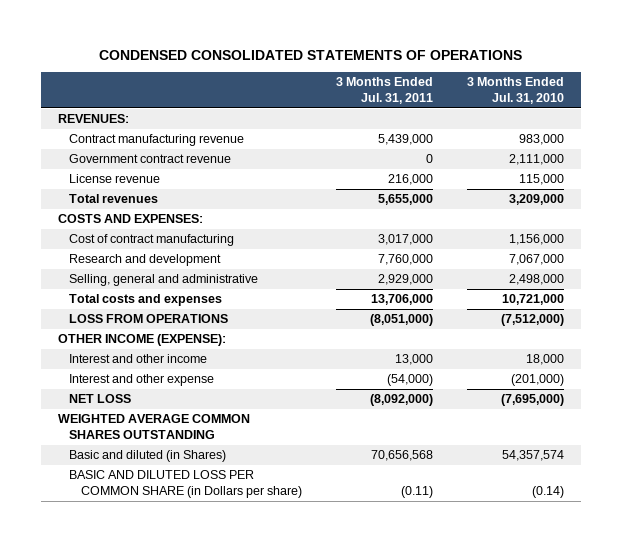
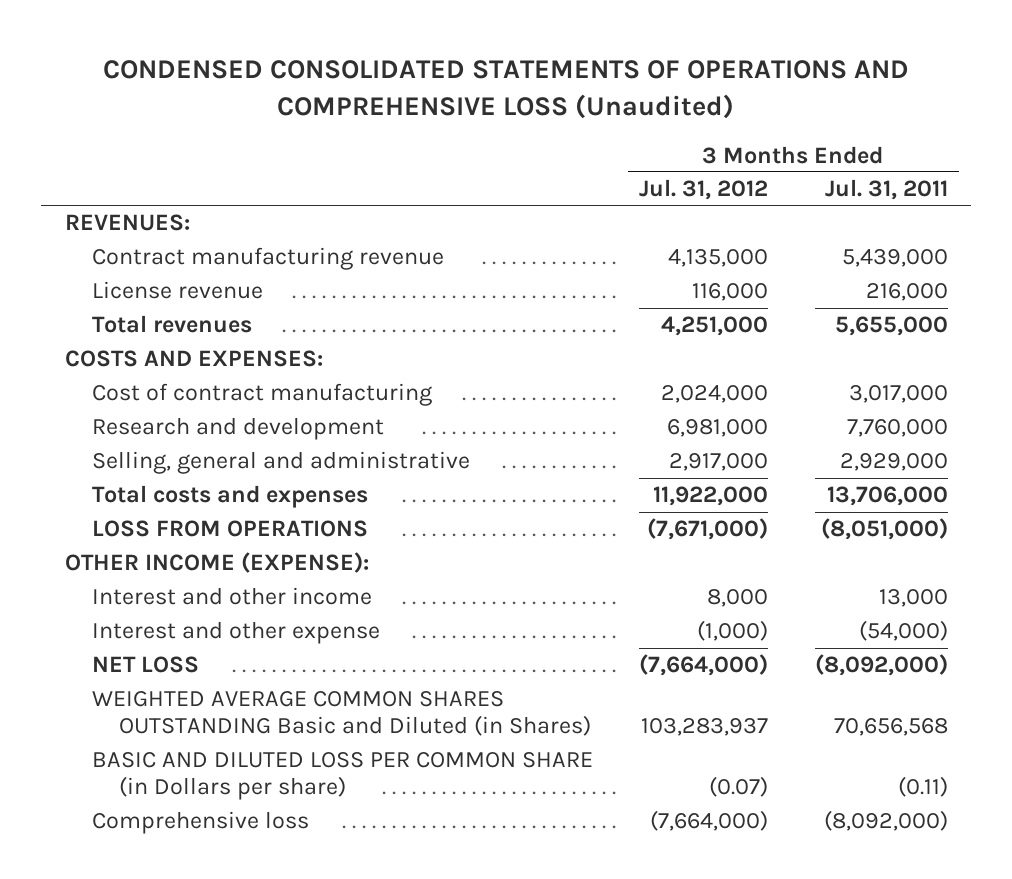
[99,49,523,60] CONDENSED CONSOLIDATED STATEMENTS OF OPERATIONS -> [103,59,910,119] CONDENSED CONSOLIDATED STATEMENTS OF OPERATIONS AND COMPREHENSIVE LOSS (Unaudited)
[467,77,565,105] 3 Months Ended Jul. 31, 2010 -> none
none -> [639,179,769,201] Jul. 31, 2012
[69,154,232,164] Government contract revenue -> none
[57,414,250,440] WEIGHTED AVERAGE COMMON SHARES OUTSTANDING -> none
[69,450,227,463] Basic and diluted (in Shares) -> [91,691,591,737] WEIGHTED AVERAGE COMMON SHARES OUTSTANDING Basic and Diluted (in Shares)
none -> [91,811,309,835] Comprehensive loss

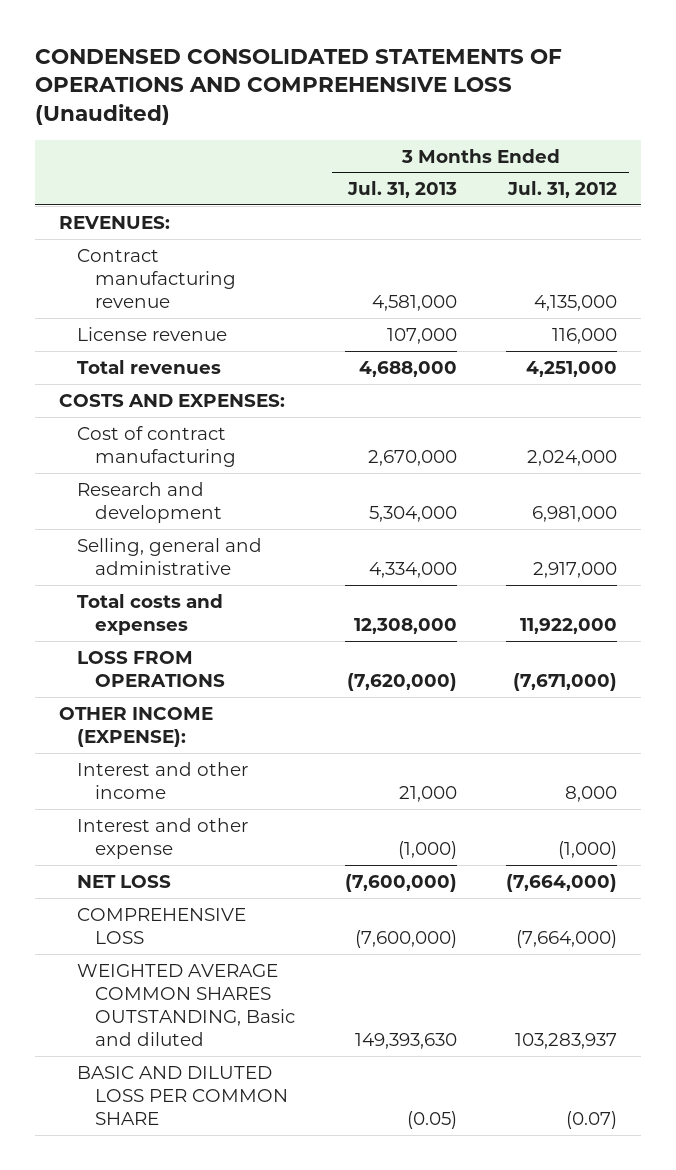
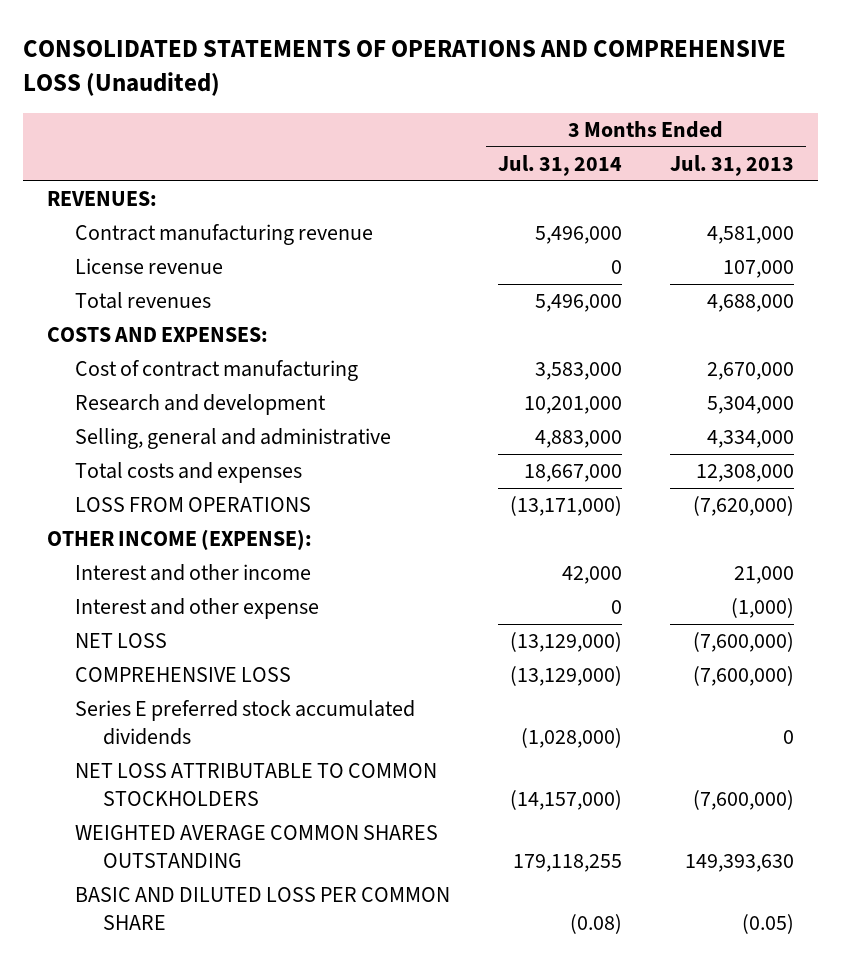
[34,48,562,126] CONDENSED CONSOLIDATED STATEMENTS OF OPERATIONS AND COMPREHENSIVE LOSS (Unaudited) -> [22,39,786,96] CONSOLIDATED STATEMENTS OF OPERATIONS AND COMPREHENSIVE LOSS (Unaudited)
[506,181,617,199] Jul. 31, 2012 -> none
none -> [498,154,623,176] Jul. 31, 2014
none -> [74,700,415,746] Series E preferred stock accumulated dividends
none -> [74,763,437,807] NET LOSS ATTRIBUTABLE TO COMMON STOCKHOLDERS
[77,963,296,1047] WEIGHTED AVERAGE COMMON SHARES OUTSTANDING, Basic and diluted -> [74,825,438,869] WEIGHTED AVERAGE COMMON SHARES OUTSTANDING

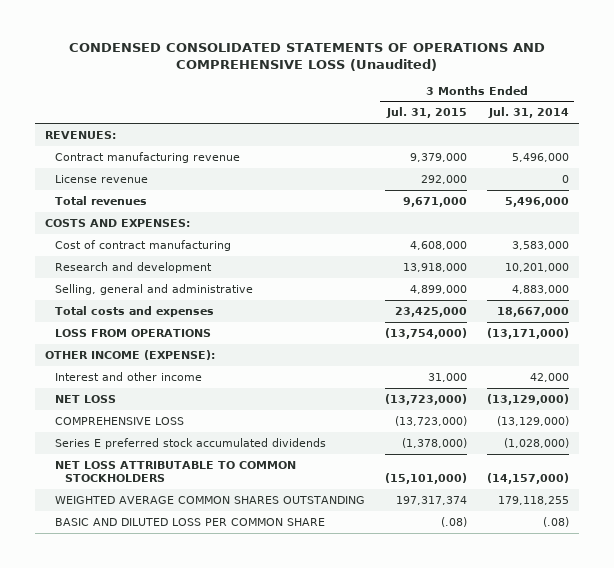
[22,39,786,96] CONSOLIDATED STATEMENTS OF OPERATIONS AND COMPREHENSIVE LOSS (Unaudited) -> [69,43,546,72] CONDENSED CONSOLIDATED STATEMENTS OF OPERATIONS AND COMPREHENSIVE LOSS (Unaudited)
[670,154,795,176] Jul. 31, 2013 -> none
none -> [386,107,468,119] Jul. 31, 2015
[74,598,319,620] Interest and other expense -> none
[570,914,623,935] (0.08) -> [543,516,570,527] (.08)

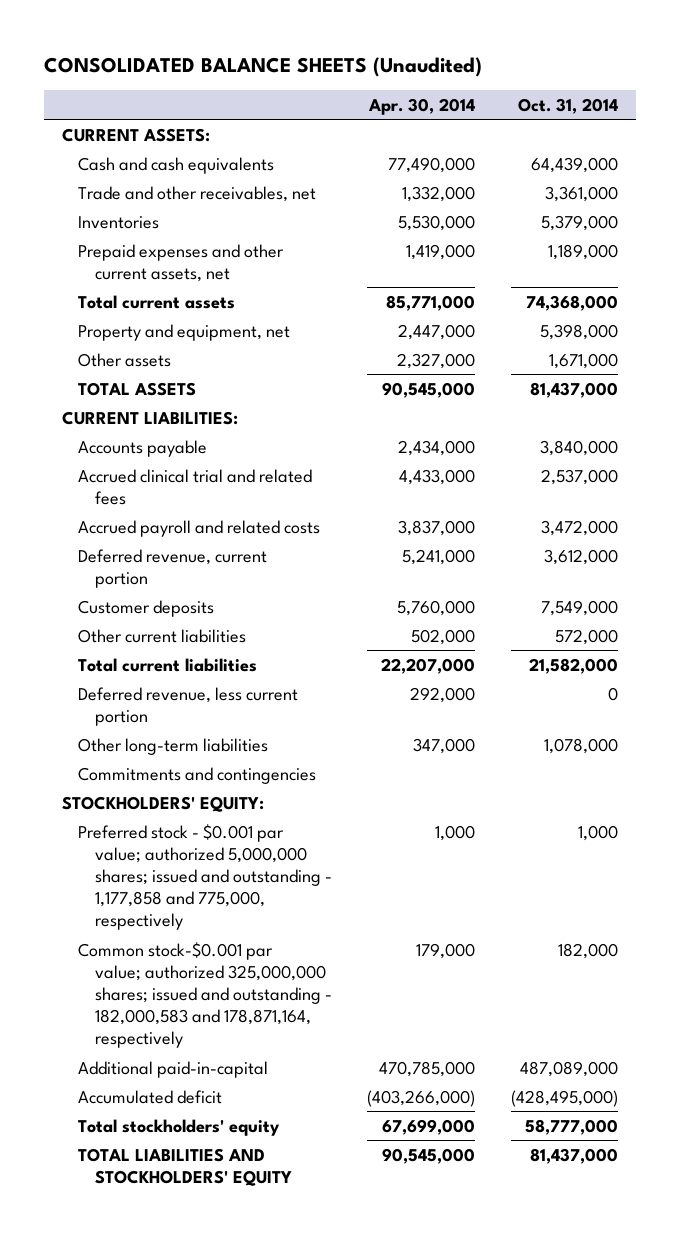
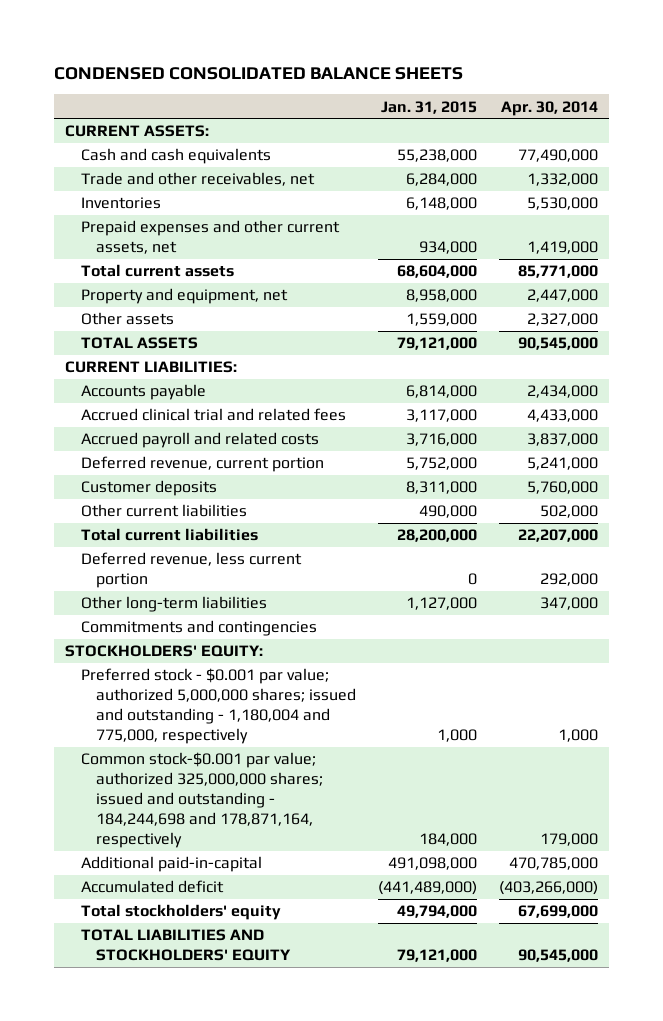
[43,56,482,77] CONSOLIDATED BALANCE SHEETS (Unaudited) -> [54,66,464,80] CONDENSED CONSOLIDATED BALANCE SHEETS
[517,97,618,114] Oct. 31, 2014 -> none
none -> [380,100,477,114] Jan. 31, 2015
[78,823,332,931] Preferred stock - $0.001 par value; authorized 5,000,000 shares; issued and outstanding - 1,177,858 and 775,000, respectively -> [80,668,357,744] Preferred stock - $0.001 par value; authorized 5,000,000 shares; issued and outstanding - 1,180,004 and 775,000, respectively
[78,941,332,1049] Common stock-$0.001 par value; authorized 325,000,000 shares; issued and outstanding - 182,000,583 and 178,871,164, respectively -> [80,752,324,848] Common stock-$0.001 par value; authorized 325,000,000 shares; issued and outstanding - 184,244,698 and 178,871,164, respectively

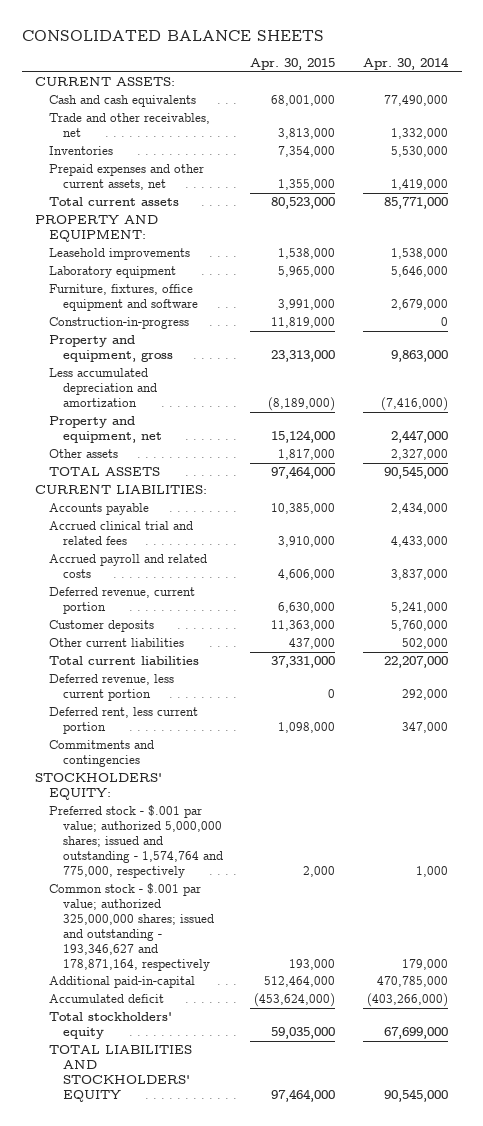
[54,66,464,80] CONDENSED CONSOLIDATED BALANCE SHEETS -> [21,29,324,41] CONSOLIDATED BALANCE SHEETS
[380,100,477,114] Jan. 31, 2015 -> none
none -> [250,57,336,70] Apr. 30, 2015
none -> [35,215,159,243] PROPERTY AND EQUIPMENT:
none -> [49,248,191,261] Leasehold improvements
none -> [49,266,177,279] Laboratory equipment
none -> [49,284,198,312] Furniture, fixtures, office equipment and software
none -> [49,317,190,330] Construction-in-progress
none -> [49,335,173,363] Property and equipment, gross
none -> [49,368,157,408] Less accumulated depreciation and amortization
[80,596,267,613] Other long-term liabilities -> [49,707,199,735] Deferred rent, less current portion
[80,668,357,744] Preferred stock - $0.001 par value; authorized 5,000,000 shares; issued and outstanding - 1,180,004 and 775,000, respectively -> [49,805,223,878] Preferred stock - $.001 par value; authorized 5,000,000 shares; issued and outstanding - 1,574,764 and 775,000, respectively
[80,752,324,848] Common stock-$0.001 par value; authorized 325,000,000 shares; issued and outstanding - 184,244,698 and 178,871,164, respectively -> [49,883,214,971] Common stock - $.001 par value; authorized 325,000,000 shares; issued and outstanding - 193,346,627 and 178,871,164, respectively

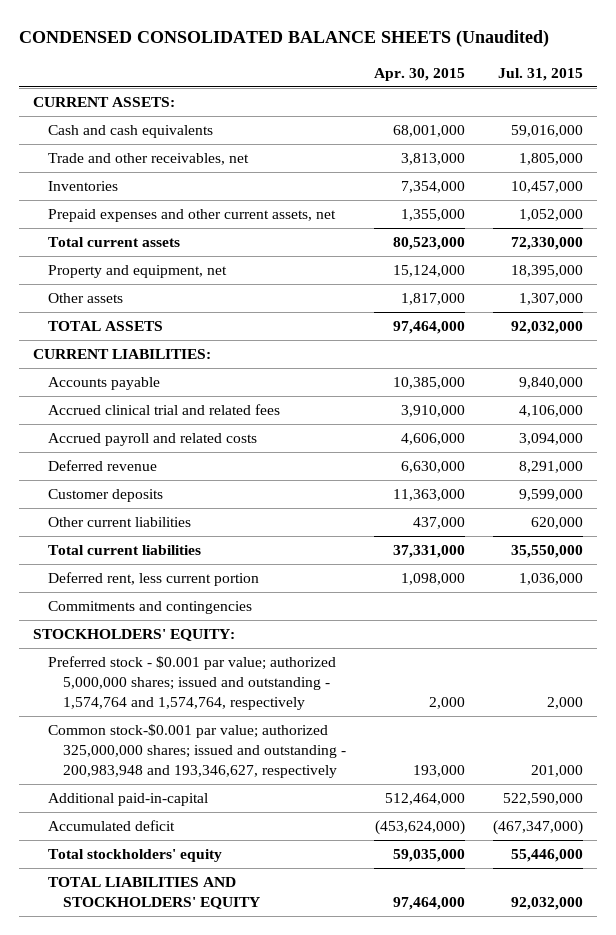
[21,29,324,41] CONSOLIDATED BALANCE SHEETS -> [19,30,550,48] CONDENSED CONSOLIDATED BALANCE SHEETS (Unaudited)
[362,56,449,70] Apr. 30, 2014 -> none
none -> [498,68,584,82] Jul. 31, 2015
[35,215,159,243] PROPERTY AND EQUIPMENT: -> none
[49,248,191,261] Leasehold improvements -> none
[49,266,177,279] Laboratory equipment -> none
[49,284,198,312] Furniture, fixtures, office equipment and software -> none
[49,317,190,330] Construction-in-progress -> none
[49,335,173,363] Property and equipment, gross -> none
[49,368,157,408] Less accumulated depreciation and amortization -> none
[49,587,196,615] Deferred revenue, current portion -> [48,460,158,472] Deferred revenue
[49,674,175,702] Deferred revenue, less current portion -> none
[49,805,223,878] Preferred stock - $.001 par value; authorized 5,000,000 shares; issued and outstanding - 1,574,764 and 775,000, respectively -> [48,656,337,710] Preferred stock - $0.001 par value; authorized 5,000,000 shares; issued and outstanding - 1,574,764 and 1,574,764, respectively
[49,883,214,971] Common stock - $.001 par value; authorized 325,000,000 shares; issued and outstanding - 193,346,627 and 178,871,164, respectively -> [48,724,347,778] Common stock-$0.001 par value; authorized 325,000,000 shares; issued and outstanding - 200,983,948 and 193,346,627, respectively

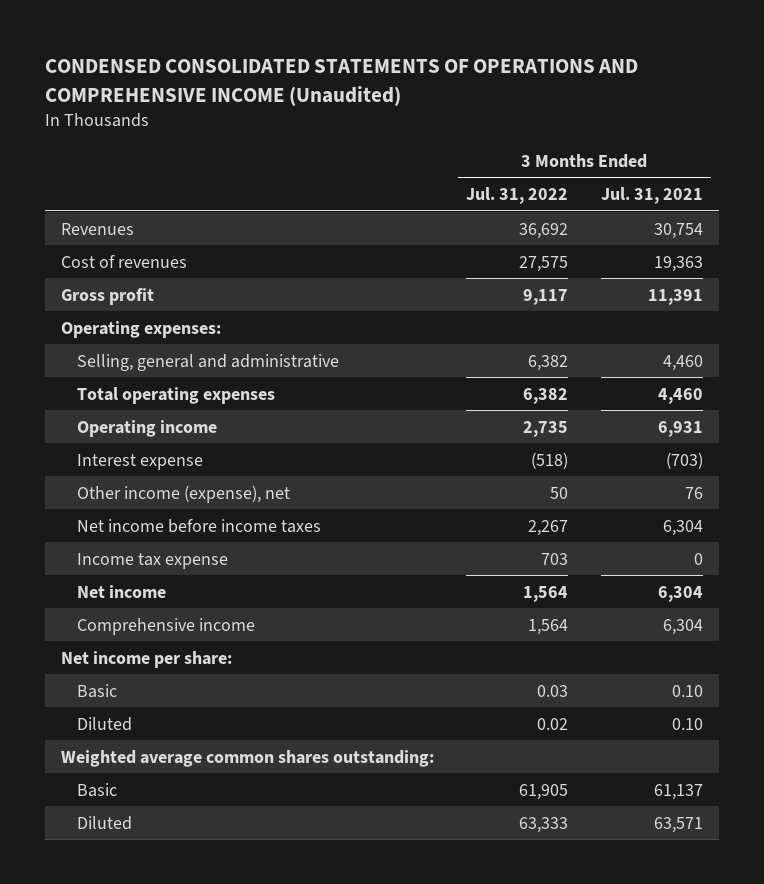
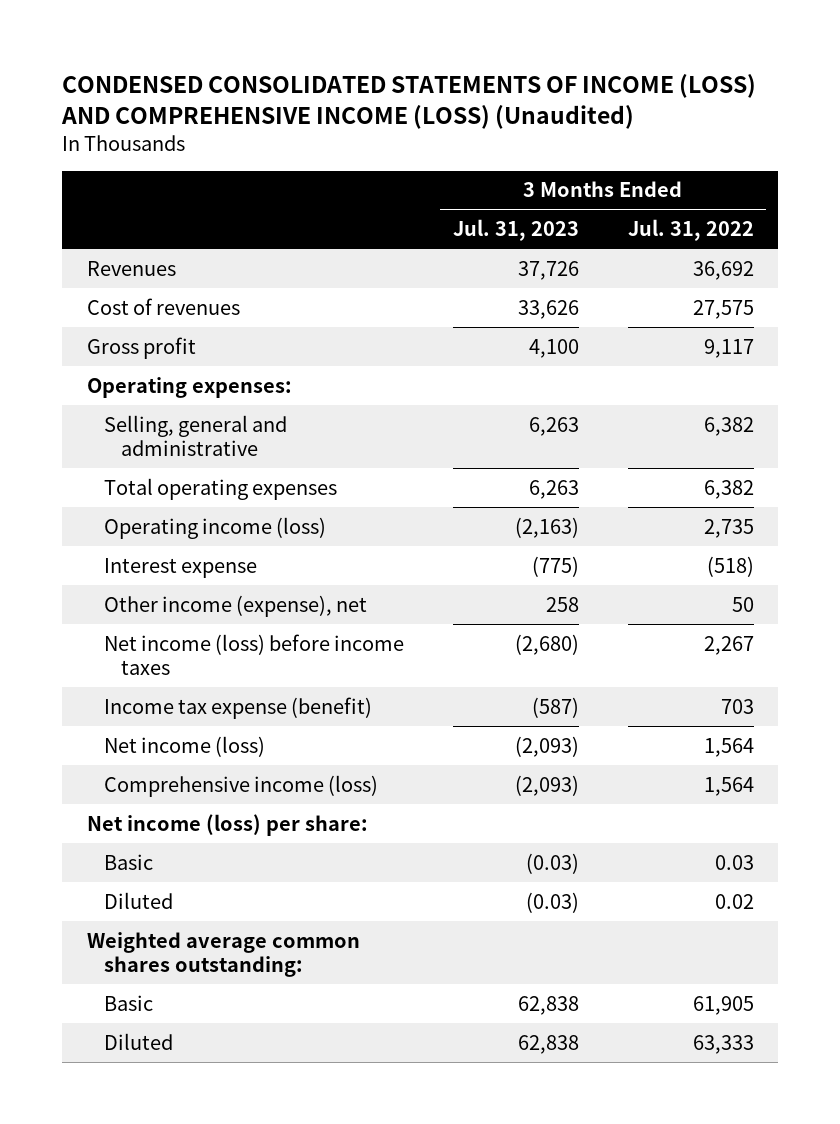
[45,59,639,106] CONDENSED CONSOLIDATED STATEMENTS OF OPERATIONS AND COMPREHENSIVE INCOME (Unaudited) -> [61,74,757,130] CONDENSED CONSOLIDATED STATEMENTS OF INCOME (LOSS) AND COMPREHENSIVE INCOME (LOSS) (Unaudited)
[600,187,703,205] Jul. 31, 2021 -> none
none -> [452,219,579,242] Jul. 31, 2023
[76,419,217,437] Operating income -> [103,516,326,539] Operating income (loss)
[76,518,321,533] Net income before income taxes -> [103,633,404,675] Net income (loss) before income taxes
[76,552,228,569] Income tax expense -> [103,696,372,719] Income tax expense (benefit)
[76,584,166,598] Net income -> [103,735,265,757] Net income (loss)
[76,617,255,635] Comprehensive income -> [103,774,378,797] Comprehensive income (loss)
[61,650,233,668] Net income per share: -> [86,813,368,836] Net income (loss) per share:

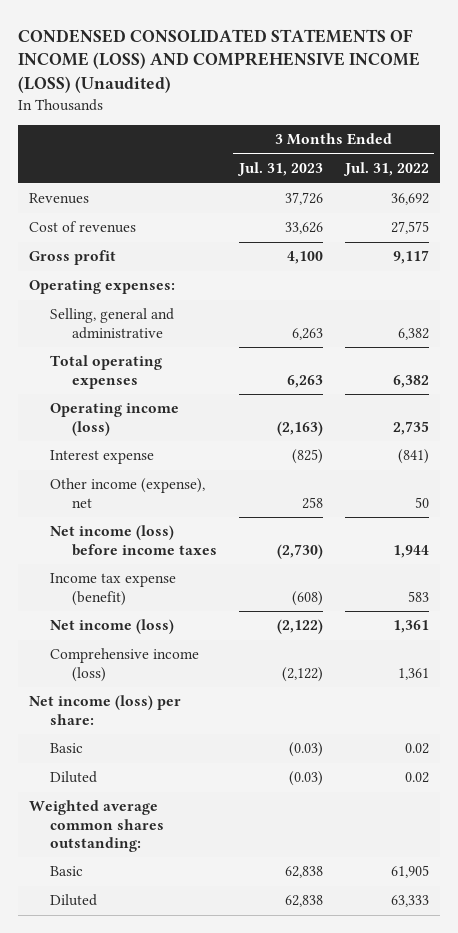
[531,555,579,577] (775) -> [291,449,323,465] (825)
[706,555,754,577] (518) -> [397,449,429,465] (841)
[514,633,579,655] (2,680) -> [276,543,323,559] (2,730)
[703,635,754,655] 2,267 -> [392,544,429,558] 1,944
[531,696,579,718] (587) -> [291,590,323,606] (608)
[720,698,754,714] 703 -> [407,590,429,602] 583
[514,735,579,757] (2,093) -> [276,619,323,635] (2,122)
[703,737,754,757] 1,564 -> [392,620,429,634] 1,361
[514,774,579,796] (2,093) -> [281,666,323,682] (2,122)
[703,776,754,796] 1,564 -> [397,667,429,680] 1,361
[714,854,754,870] 0.03 -> [404,743,429,755] 0.02

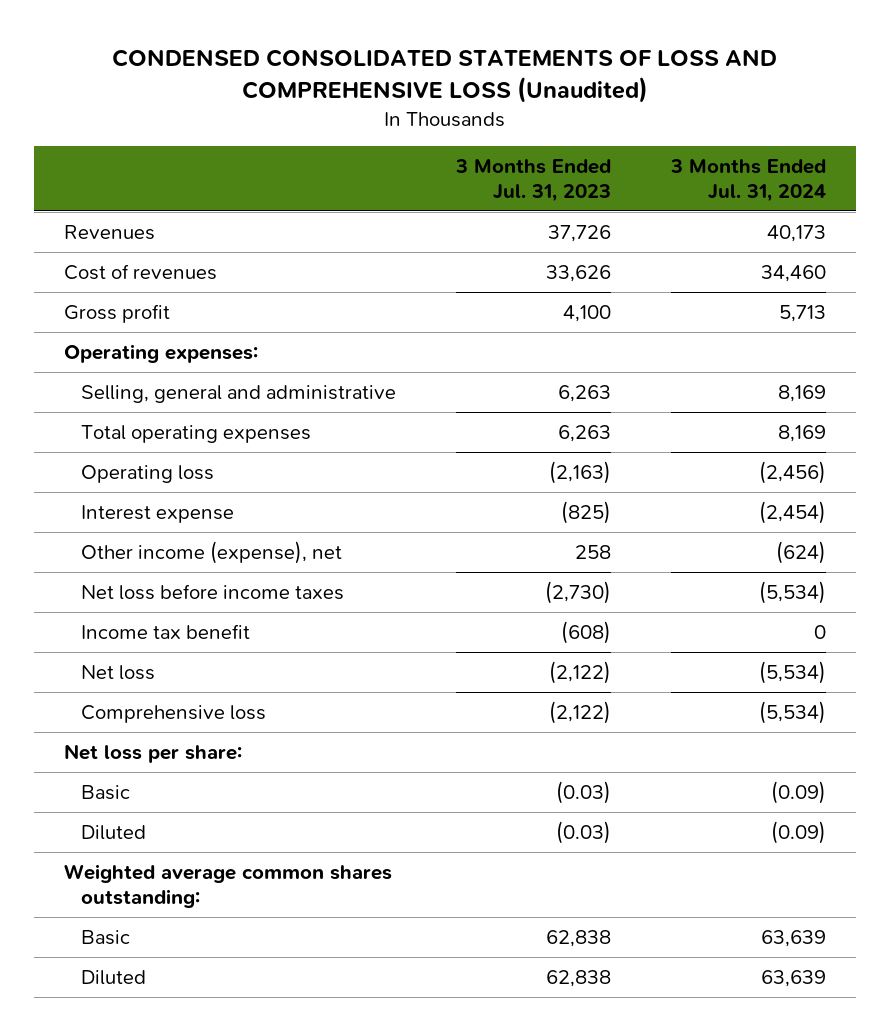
[17,28,420,94] CONDENSED CONSOLIDATED STATEMENTS OF INCOME (LOSS) AND COMPREHENSIVE INCOME (LOSS) (Unaudited) -> [112,49,778,103] CONDENSED CONSOLIDATED STATEMENTS OF LOSS AND COMPREHENSIVE LOSS (Unaudited)
[342,162,429,177] Jul. 31, 2022 -> none
none -> [670,159,827,202] 3 Months Ended Jul. 31, 2024
[50,403,180,436] Operating income (loss) -> [80,465,214,484] Operating loss
[50,525,217,556] Net income (loss) before income taxes -> [80,584,344,601] Net loss before income taxes
[50,573,177,606] Income tax expense (benefit) -> [80,624,250,640] Income tax benefit
[50,619,175,635] Net income (loss) -> [80,665,155,681] Net loss
[50,648,200,682] Comprehensive income (loss) -> [80,705,266,724] Comprehensive loss
[28,695,181,725] Net income (loss) per share: -> [64,744,243,764] Net loss per share:

